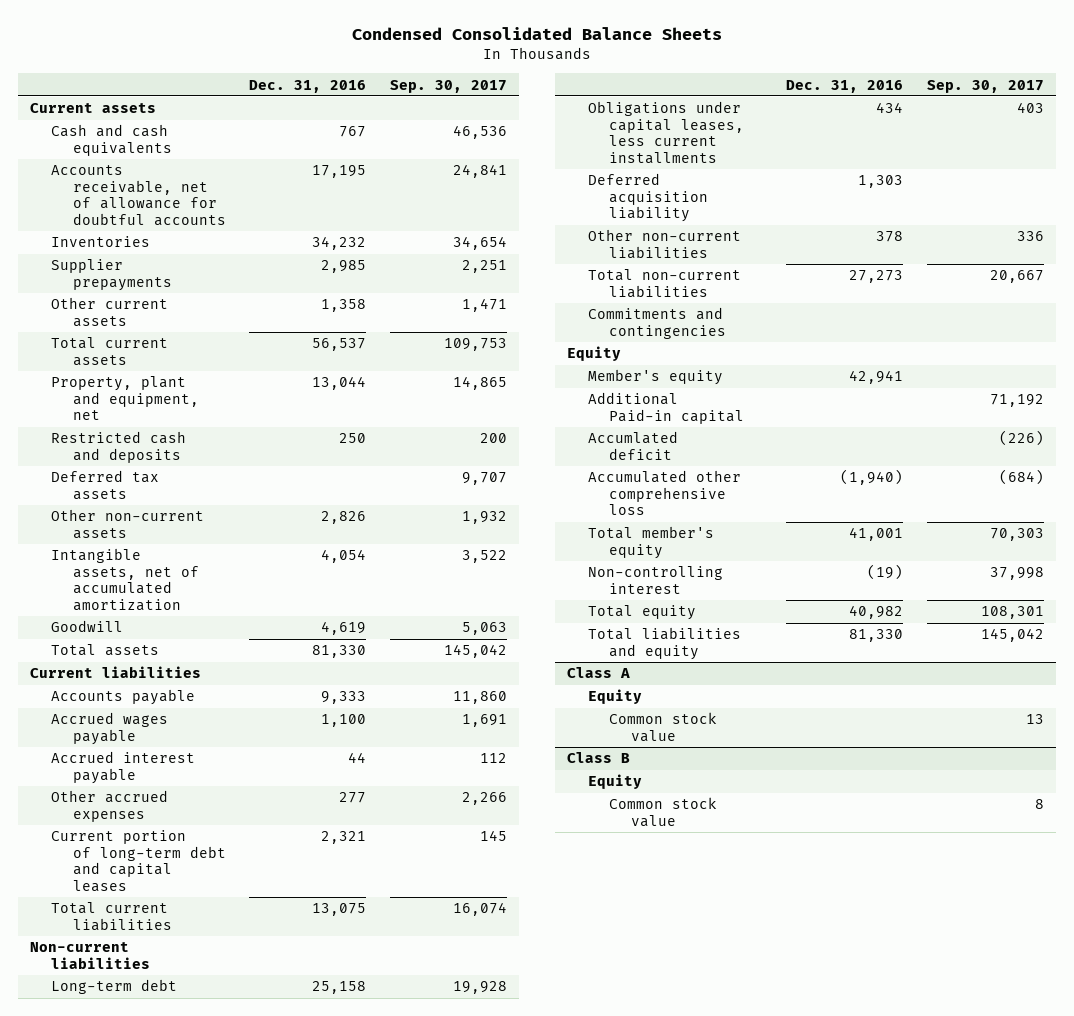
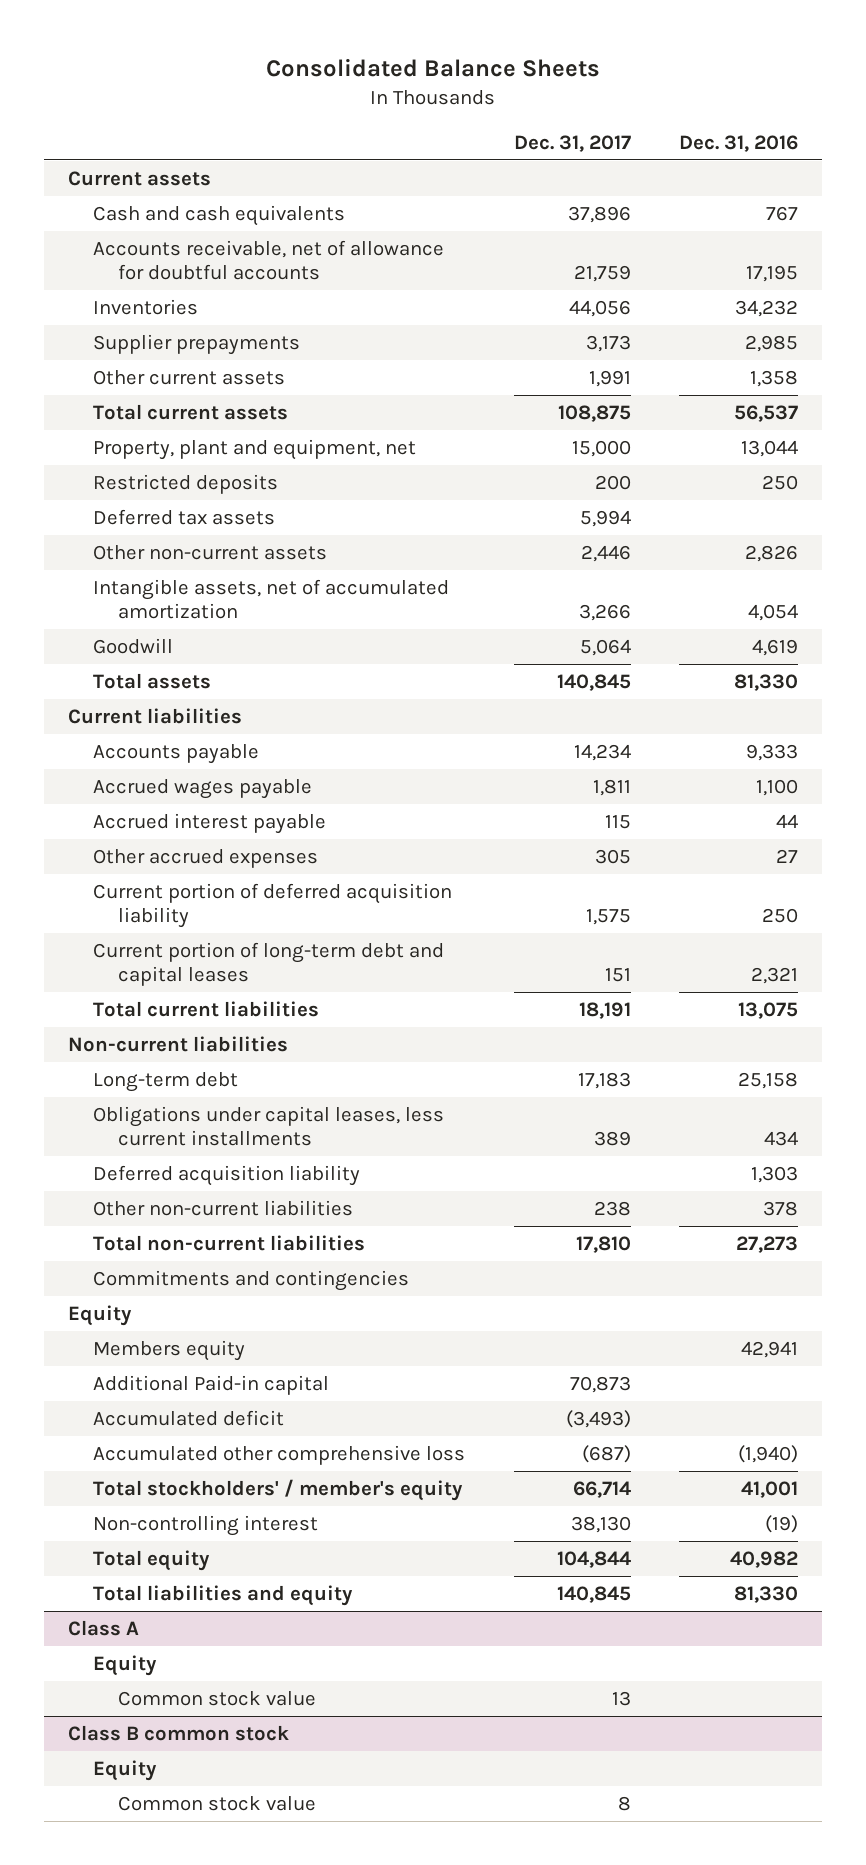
[351,27,722,41] Condensed Consolidated Balance Sheets -> [266,58,601,78] Consolidated Balance Sheets
[390,79,508,93] Sep. 30, 2017 -> none
none -> [513,134,631,152] Dec. 31, 2017
[51,431,187,463] Restricted cash and deposits -> [93,473,279,494] Restricted deposits
[339,792,367,804] 277 -> [776,848,799,863] 27
none -> [93,882,453,929] Current portion of deferred acquisition liability
[587,369,723,386] Member's equity -> [93,1339,246,1361] Members equity
[587,431,678,460] Accumlated deficit -> [93,1409,285,1426] Accumulated deficit
[587,526,714,559] Total member's equity -> [93,1478,464,1501] Total stockholders' / member's equity
[566,752,630,764] Class B -> [68,1724,290,1741] Class B common stock

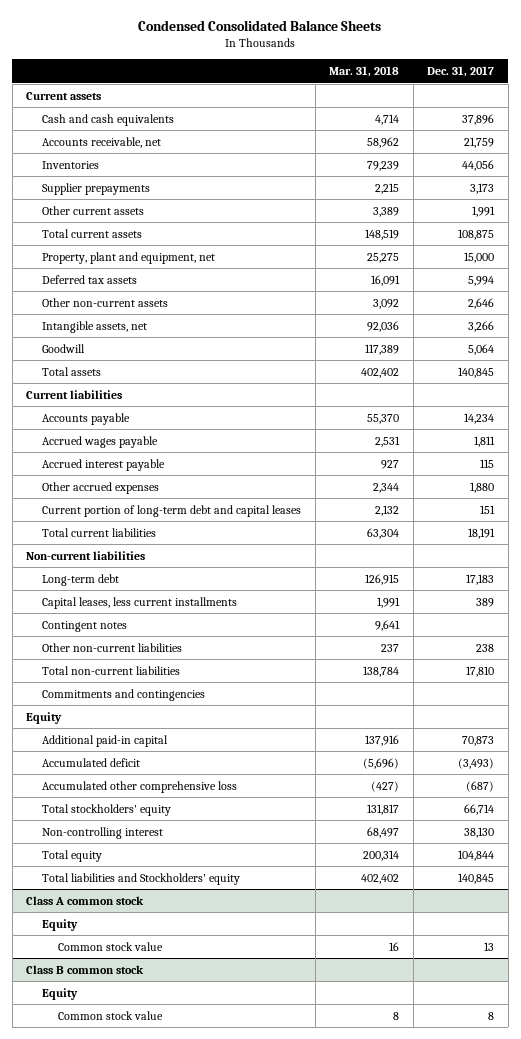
[266,58,601,78] Consolidated Balance Sheets -> [138,20,382,32] Condensed Consolidated Balance Sheets
[679,134,799,152] Dec. 31, 2016 -> none
none -> [329,66,400,78] Mar. 31, 2018
[93,239,445,281] Accounts receivable, net of allowance for doubtful accounts -> [42,136,162,148] Accounts receivable, net
[93,473,279,494] Restricted deposits -> none
[580,544,631,562] 2,446 -> [468,297,495,309] 2,646
[93,578,450,620] Intangible assets, net of accumulated amortization -> [42,320,148,333] Intangible assets, net
[93,882,453,929] Current portion of deferred acquisition liability -> none
[594,848,631,864] 305 -> [470,481,495,493] 1,880
[93,1164,361,1186] Deferred acquisition liability -> none
[93,1105,445,1147] Obligations under capital leases, less current installments -> [42,596,238,609] Capital leases, less current installments
none -> [42,620,128,632] Contingent notes
[93,1339,246,1361] Members equity -> none
[93,1374,330,1395] Additional Paid-in capital -> [42,734,169,747] Additional paid-in capital
[93,1478,464,1501] Total stockholders' / member's equity -> [42,803,172,816] Total stockholders' equity
[93,1584,354,1606] Total liabilities and equity -> [42,872,241,885] Total liabilities and Stockholders' equity
[68,1619,140,1636] Class A -> [26,895,145,905] Class A common stock

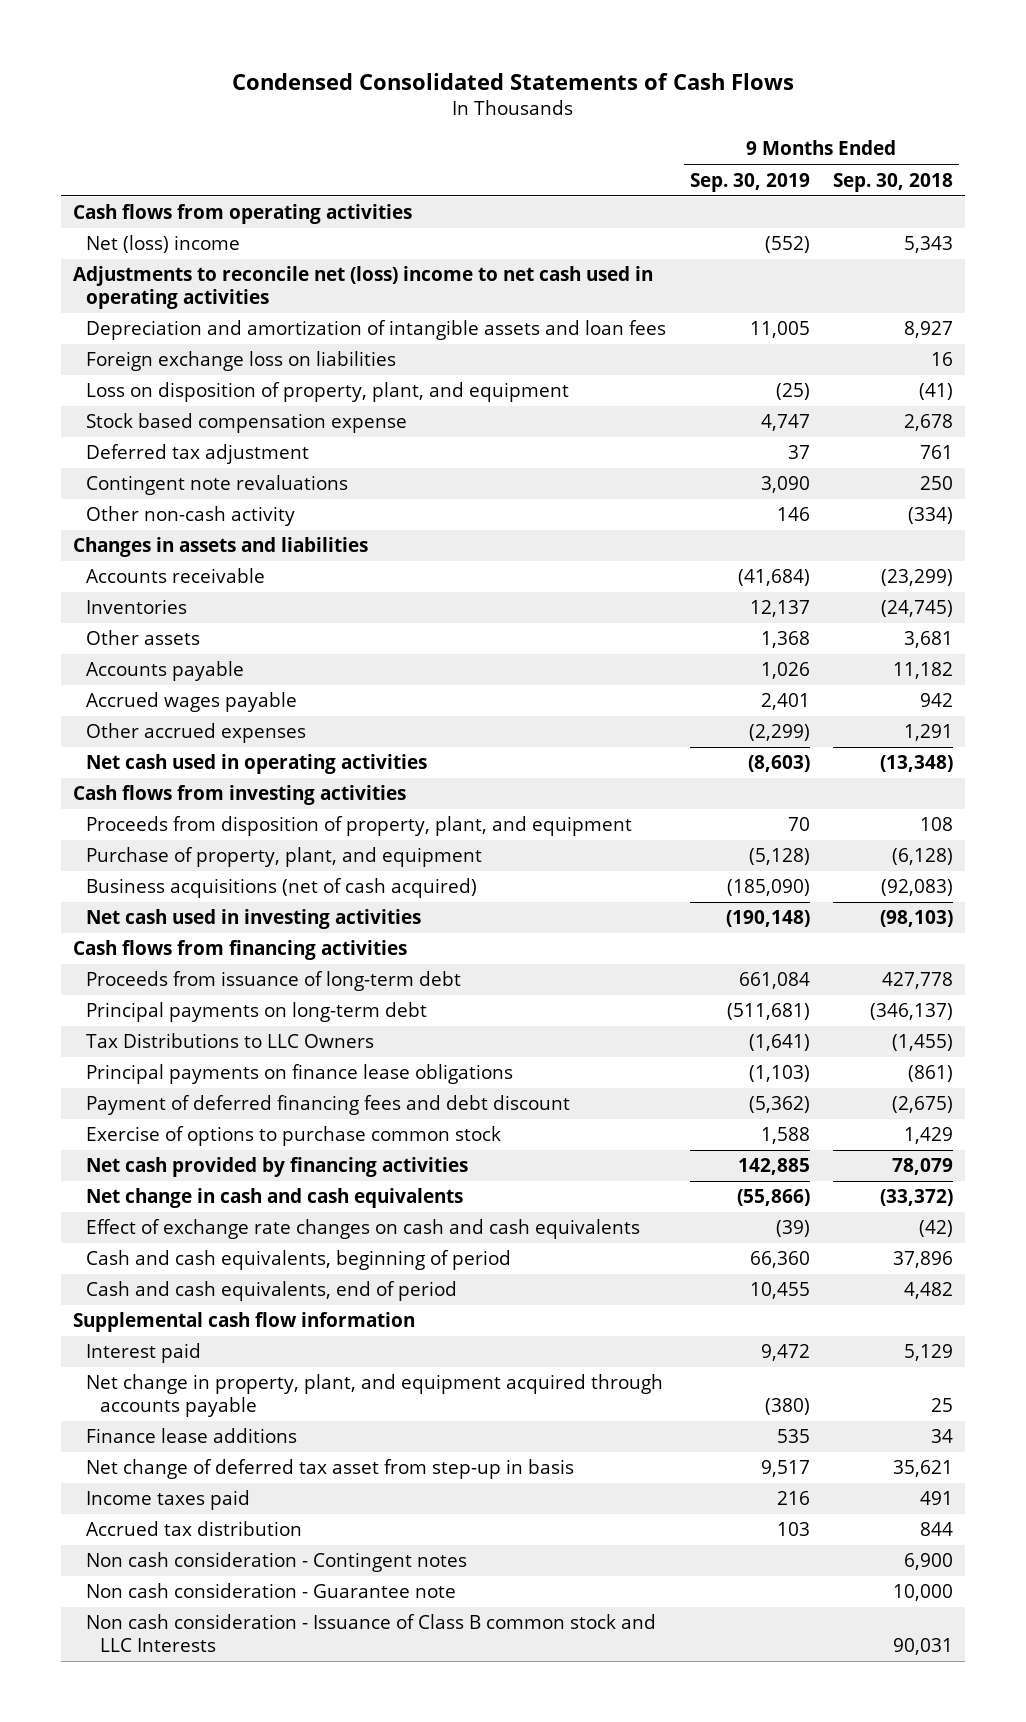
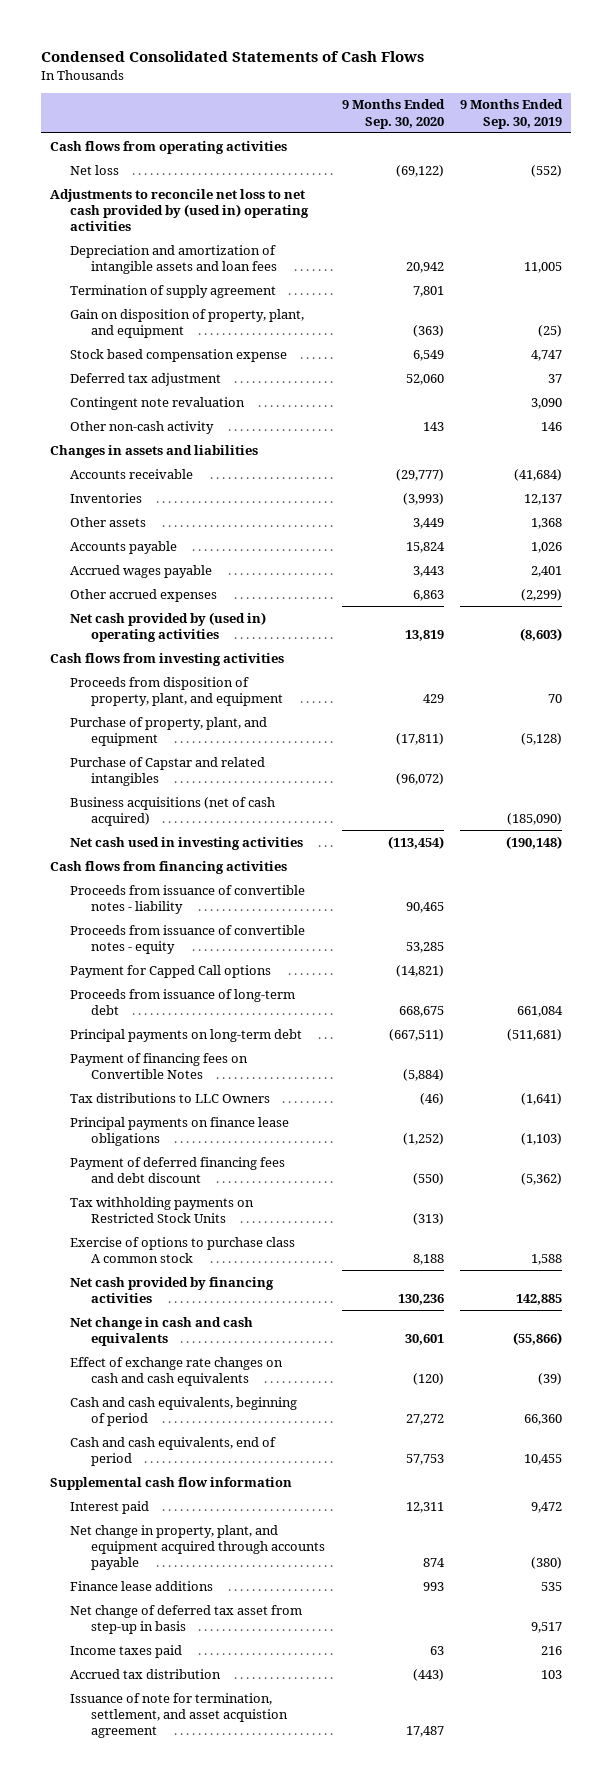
[833,172,954,192] Sep. 30, 2018 -> none
none -> [341,99,445,129] 9 Months Ended Sep. 30, 2020
[86,235,241,254] Net (loss) income -> [70,164,120,175] Net loss
[72,266,653,310] Adjustments to reconcile net (loss) income to net cash used in operating activities -> [49,188,310,232] Adjustments to reconcile net loss to net cash provided by (used in) operating activities
[86,351,397,372] Foreign exchange loss on liabilities -> none
none -> [70,284,277,298] Termination of supply agreement
[86,382,570,403] Loss on disposition of property, plant, and equipment -> [70,308,305,338] Gain on disposition of property, plant, and equipment
[86,475,349,496] Contingent note revaluations -> [70,396,246,410] Contingent note revaluation
[86,754,428,775] Net cash used in operating activities -> [70,611,267,642] Net cash provided by (used in) operating activities
none -> [70,756,266,786] Purchase of Capstar and related intangibles
none -> [70,884,306,914] Proceeds from issuance of convertible notes - liability
none -> [70,924,306,954] Proceeds from issuance of convertible notes - equity
none -> [70,964,272,978] Payment for Capped Call options
none -> [70,1052,249,1079] Payment of financing fees on Convertible Notes
[86,1033,375,1049] Tax Distributions to LLC Owners -> [70,1092,271,1103] Tax distributions to LLC Owners
none -> [70,1196,255,1223] Tax withholding payments on Restricted Stock Units
[86,1126,502,1147] Exercise of options to purchase common stock -> [70,1236,296,1263] Exercise of options to purchase class A common stock
[86,1552,468,1573] Non cash consideration - Contingent notes -> none
[86,1583,457,1599] Non cash consideration - Guarantee note -> none
[86,1614,657,1653] Non cash consideration - Issuance of Class B common stock and LLC Interests -> none
none -> [70,1692,289,1739] Issuance of note for termination, settlement, and asset acquistion agreement

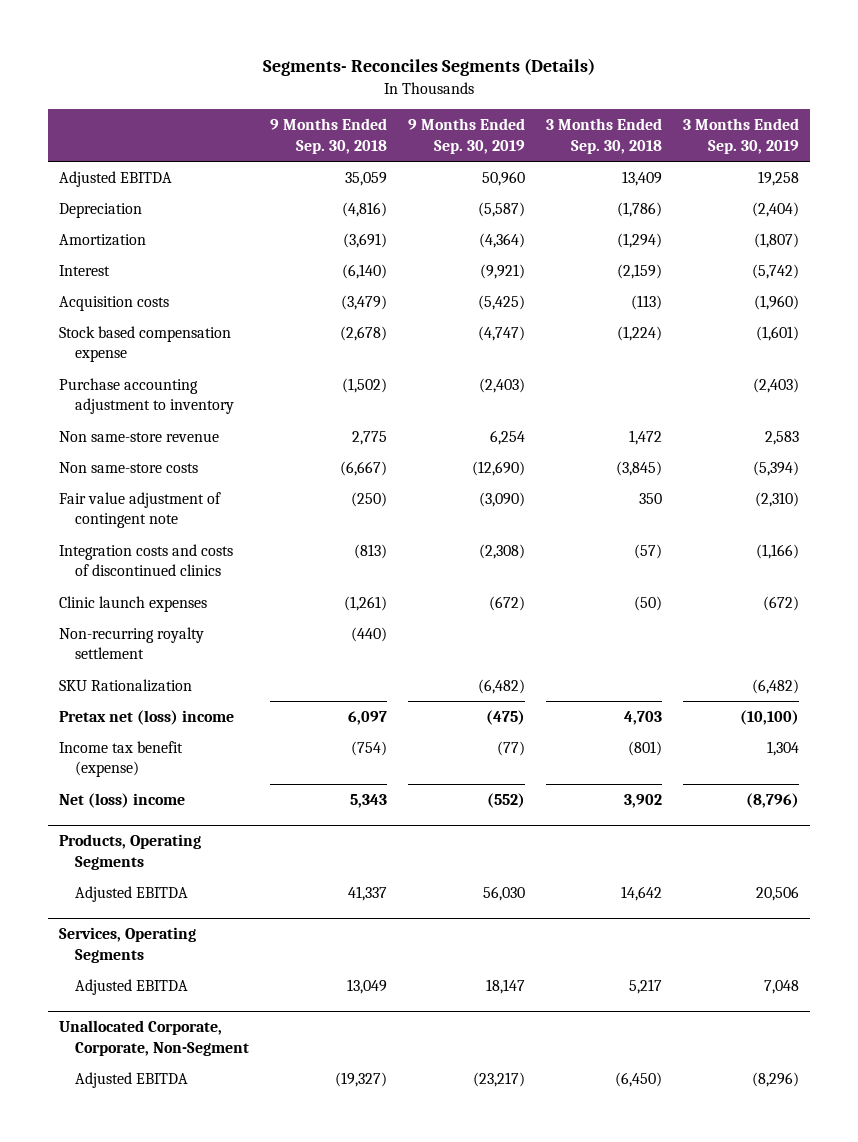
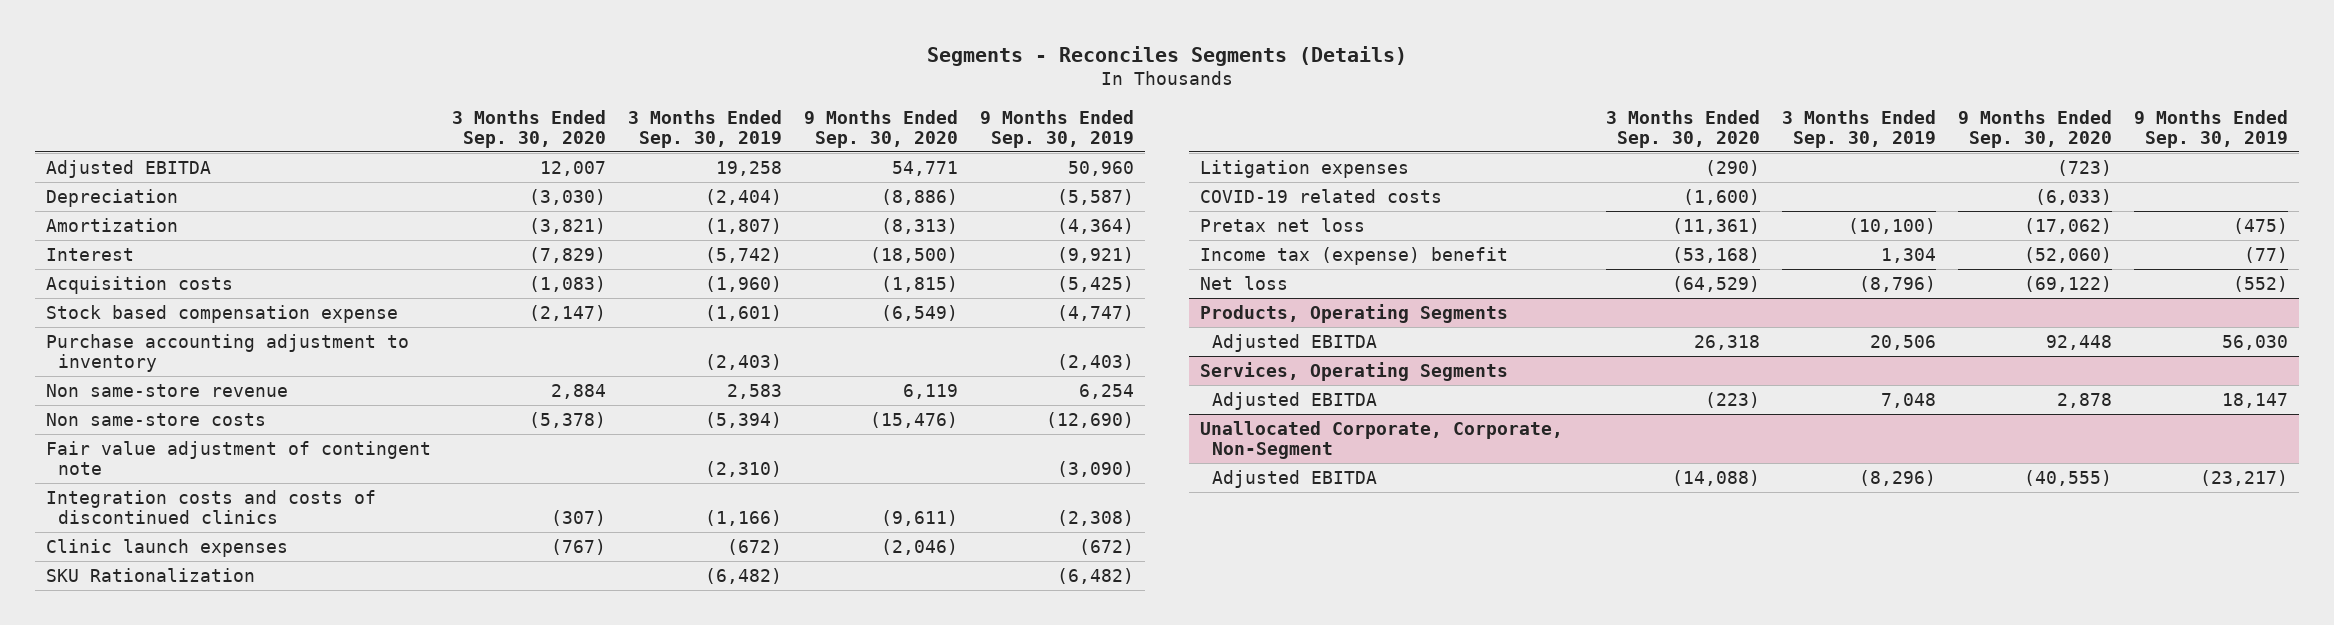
[262,58,595,77] Segments- Reconciles Segments (Details) -> [926,45,1407,66] Segments - Reconciles Segments (Details)
[269,118,387,154] 9 Months Ended Sep. 30, 2018 -> none
[545,118,662,154] 3 Months Ended Sep. 30, 2018 -> none
none -> [452,109,607,148] 3 Months Ended Sep. 30, 2020
none -> [804,109,959,148] 9 Months Ended Sep. 30, 2020
[58,627,204,660] Non-recurring royalty settlement -> none
none -> [1199,159,1409,178] Litigation expenses
none -> [1199,188,1442,203] COVID-19 related costs
[58,710,234,726] Pretax net (loss) income -> [1199,217,1365,232] Pretax net loss
[58,741,183,778] Income tax benefit (expense) -> [1199,246,1508,265] Income tax (expense) benefit
[58,793,185,809] Net (loss) income -> [1199,275,1288,290] Net loss

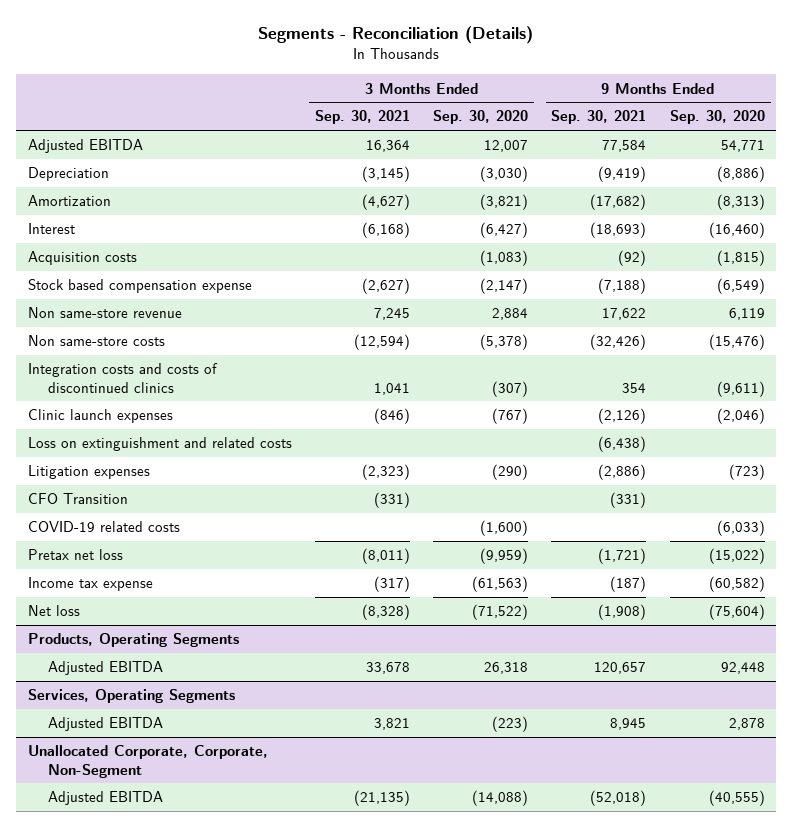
[926,45,1407,66] Segments - Reconciles Segments (Details) -> [258,26,534,45] Segments - Reconciliation (Details)
[628,109,783,148] 3 Months Ended Sep. 30, 2019 -> none
[980,109,1135,148] 9 Months Ended Sep. 30, 2019 -> none
none -> [314,110,410,125] Sep. 30, 2021
none -> [551,110,647,125] Sep. 30, 2021
[529,246,607,263] (7,829) -> [480,222,529,239] (6,427)
[870,246,959,263] (18,500) -> [708,222,765,239] (16,460)
[45,333,409,372] Purchase accounting adjustment to inventory -> none
[45,440,431,475] Fair value adjustment of contingent note -> none
[45,567,255,582] SKU Rationalization -> none
none -> [27,437,292,452] Loss on extinguishment and related costs
none -> [27,493,128,505] CFO Transition
[1672,217,1761,234] (11,361) -> [480,548,529,565] (9,959)
[2024,217,2113,234] (17,062) -> [708,548,765,565] (15,022)
[1199,246,1508,265] Income tax (expense) benefit -> [27,577,153,592] Income tax expense
[1672,246,1761,263] (53,168) -> [472,576,529,593] (61,563)
[2024,246,2113,263] (52,060) -> [708,576,765,593] (60,582)
[1672,275,1761,292] (64,529) -> [472,604,529,621] (71,522)
[2024,275,2113,292] (69,122) -> [708,604,765,621] (75,604)

